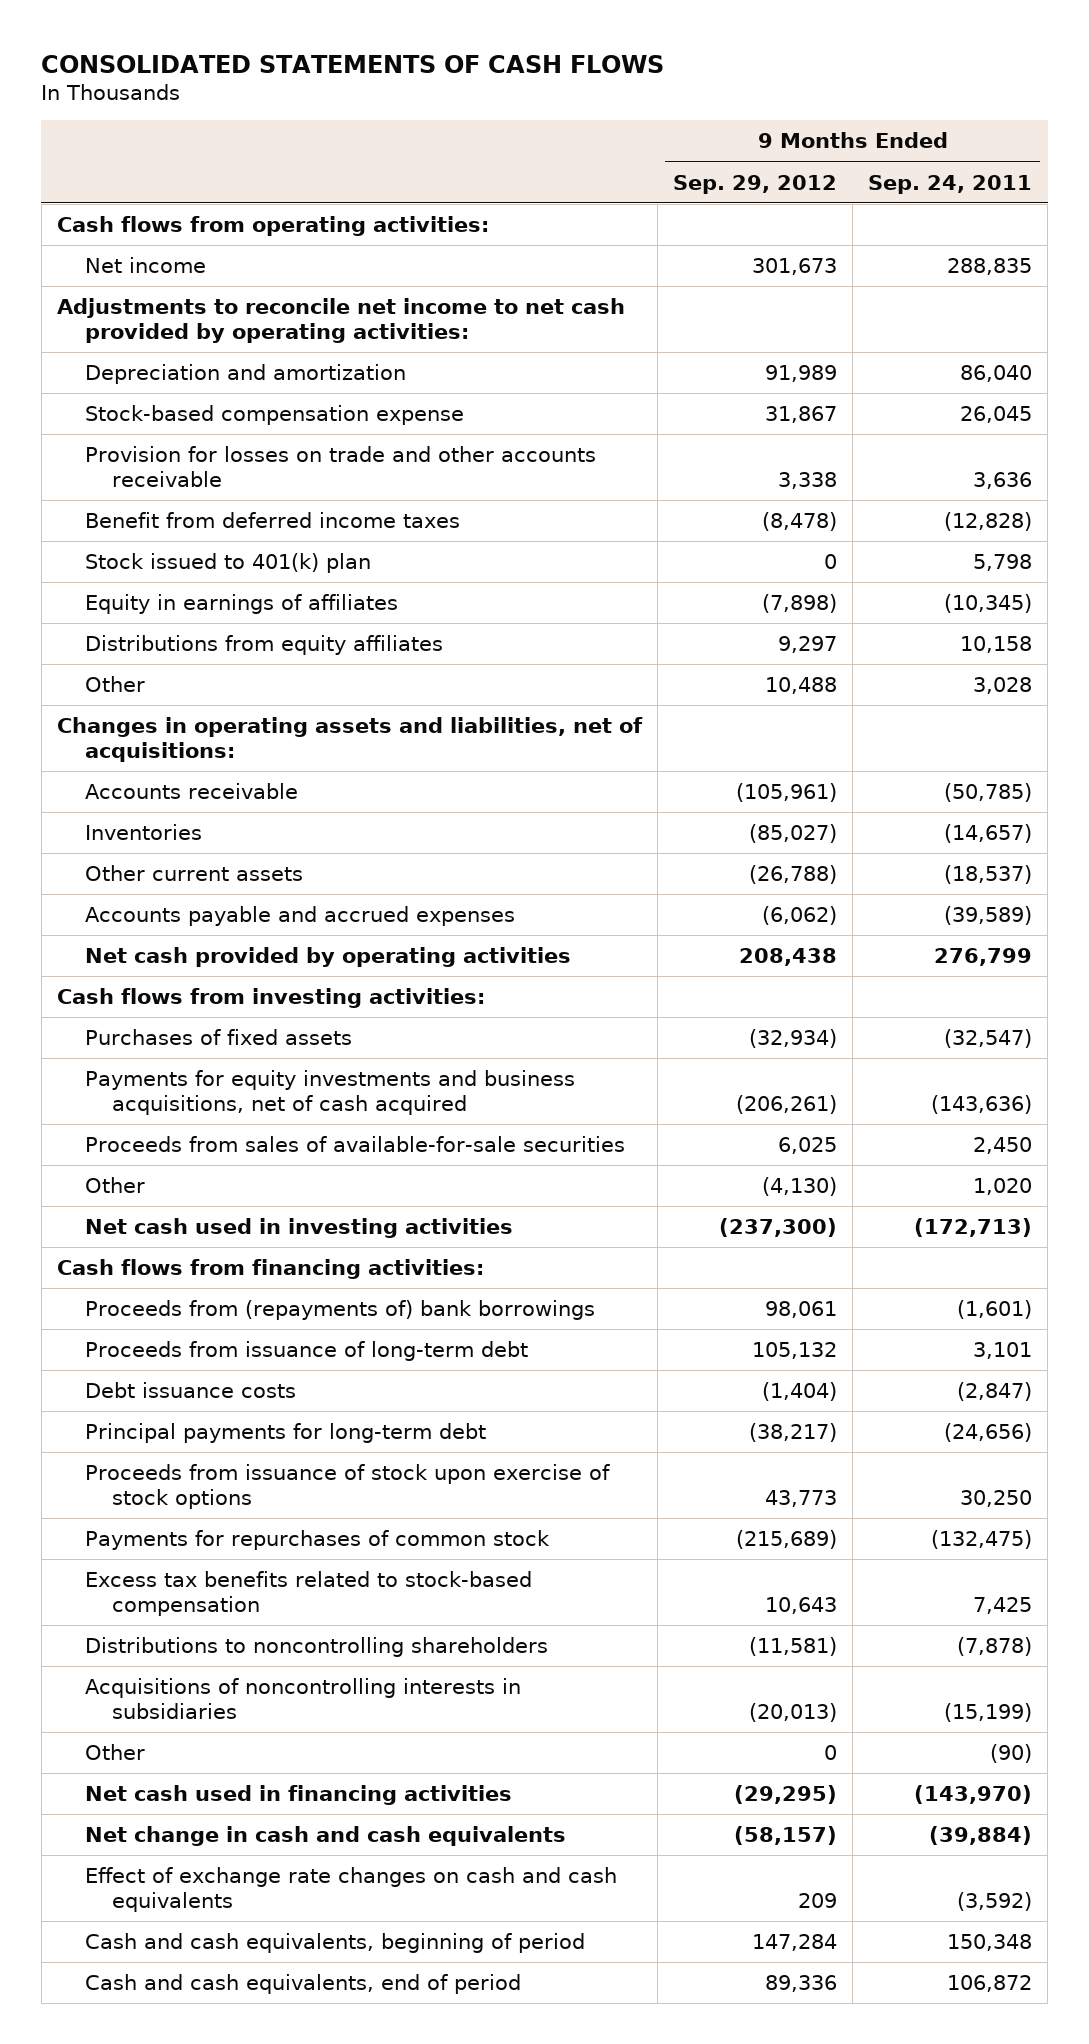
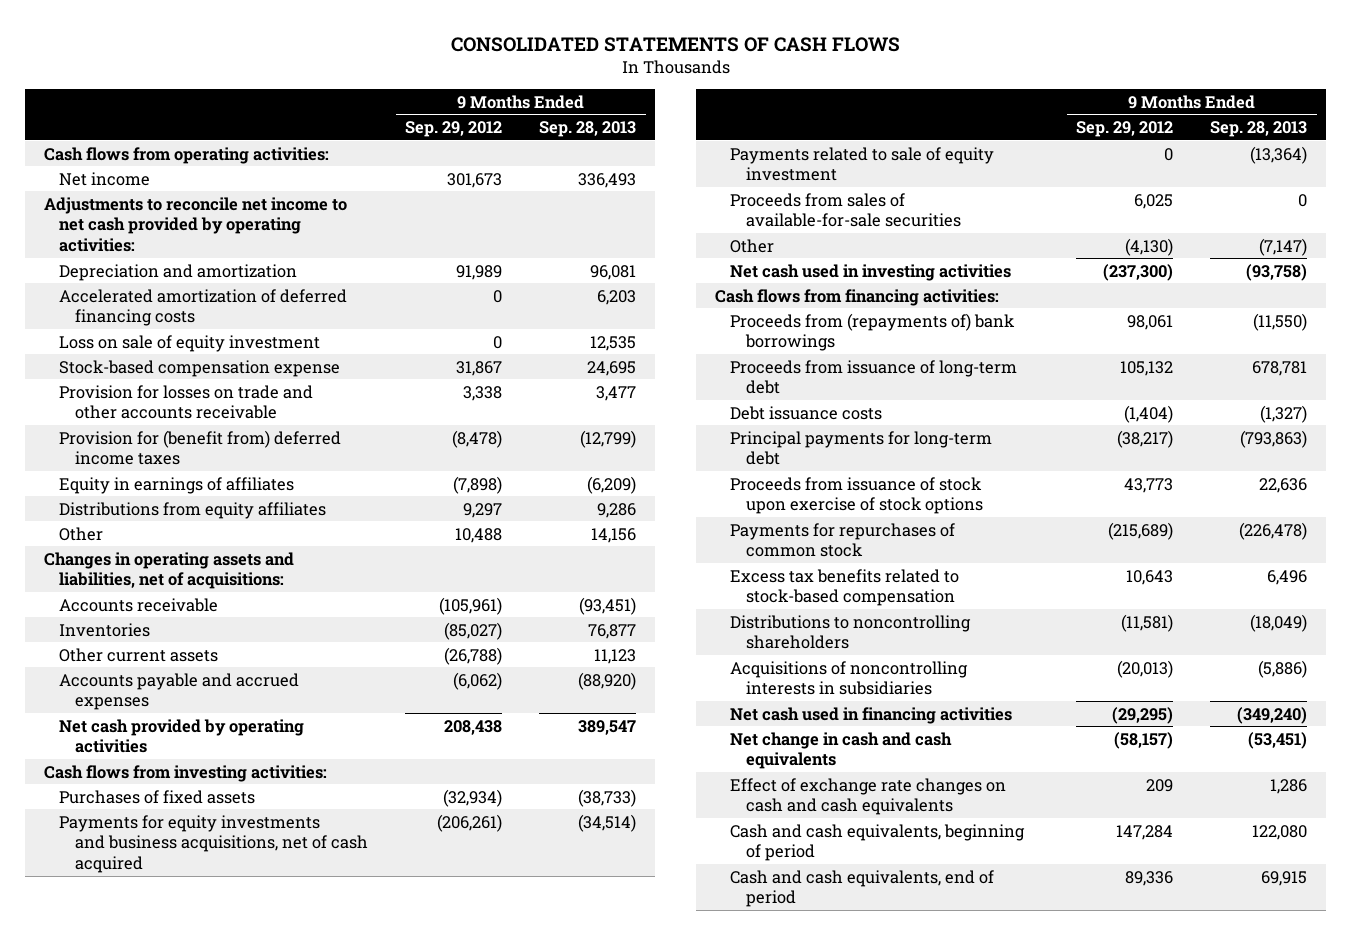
[868,174,1033,194] Sep. 24, 2011 -> none
none -> [539,121,637,138] Sep. 28, 2013
none -> [59,288,348,327] Accelerated amortization of deferred financing costs
none -> [59,334,321,352] Loss on sale of equity investment
[84,553,371,574] Stock issued to 401(k) plan -> none
[84,512,460,529] Benefit from deferred income taxes -> [59,429,342,466] Provision for (benefit from) deferred income taxes
none -> [730,146,995,182] Payments related to sale of equity investment
[84,1744,145,1761] Other -> none

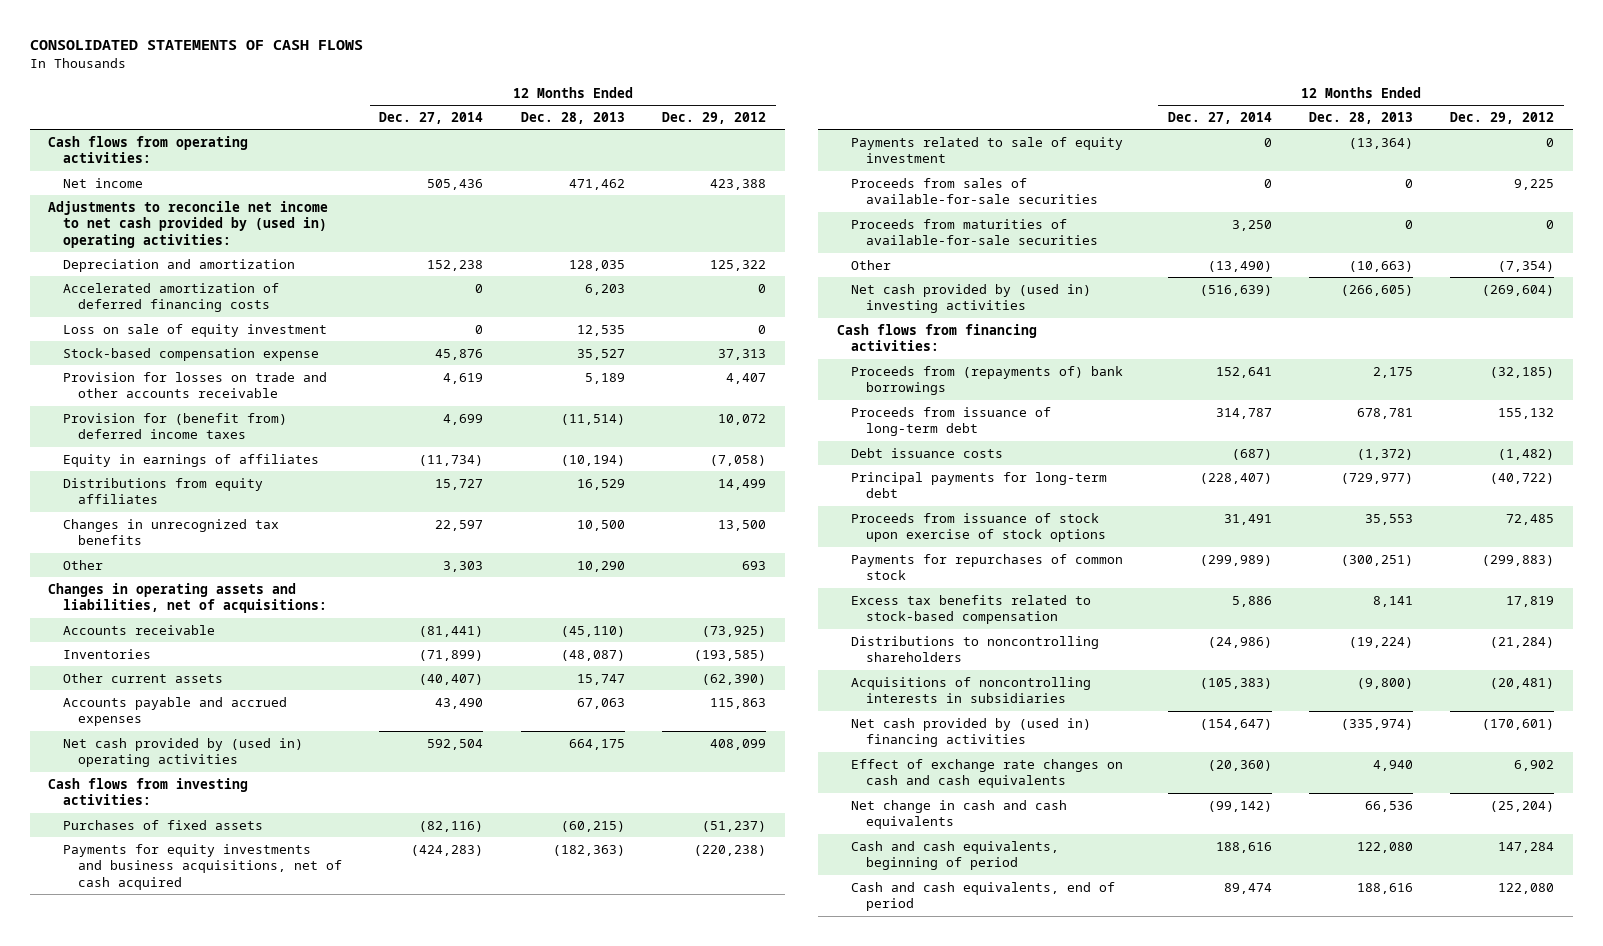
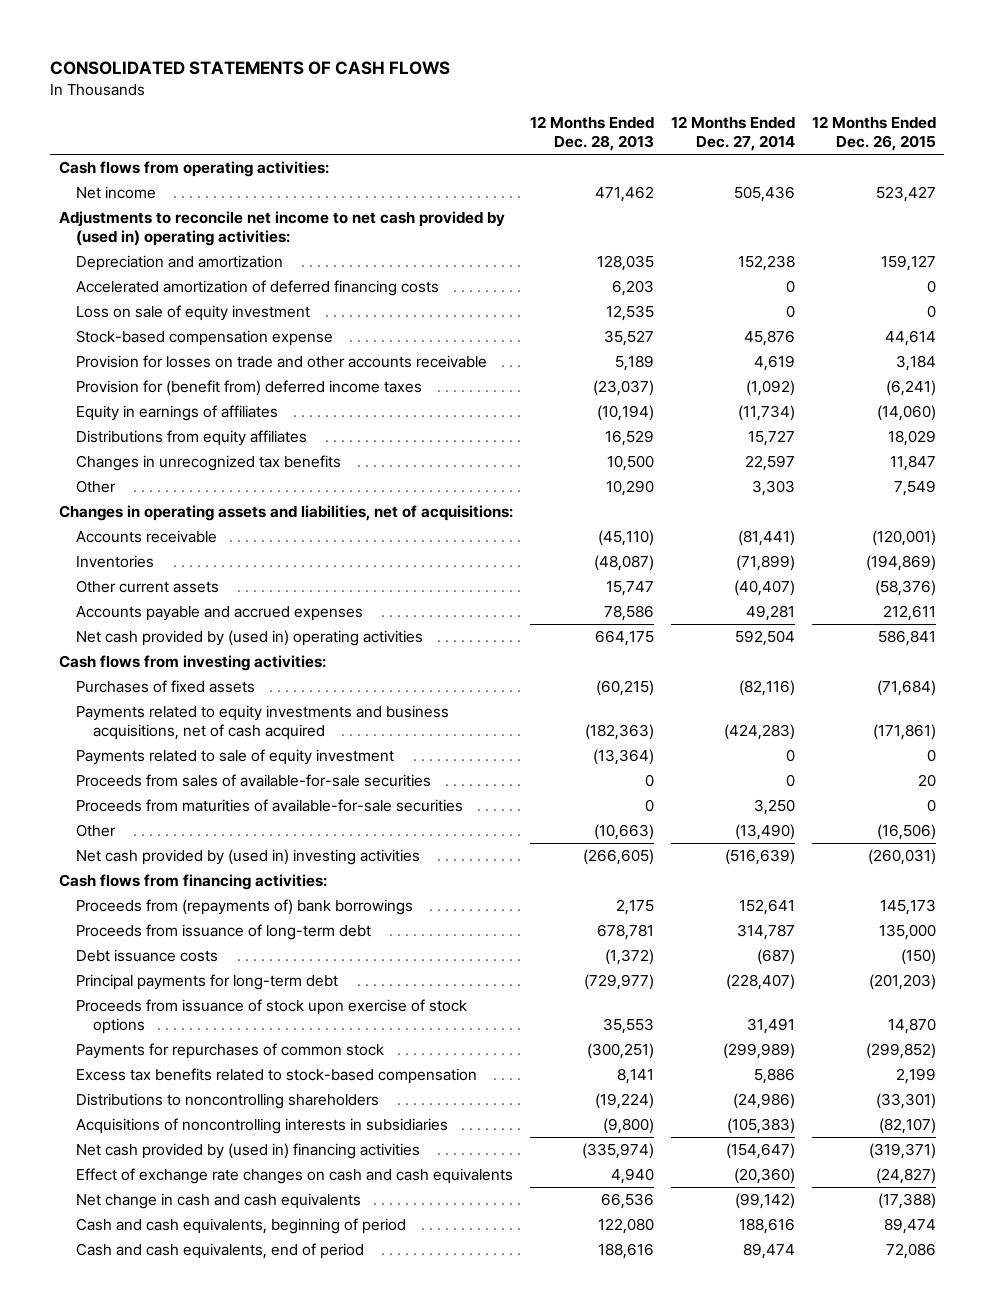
[662,112,767,125] Dec. 29, 2012 -> none
none -> [811,116,936,151] 12 Months Ended Dec. 26, 2015
[443,413,484,425] 4,699 -> [745,380,795,397] (1,092)
[560,413,625,425] (11,514) -> [592,380,654,397] (23,037)
[435,697,484,709] 43,490 -> [745,605,795,622] 49,281
[576,697,625,709] 67,063 -> [603,605,654,622] 78,586
[63,843,342,890] Payments for equity investments and business acquisitions, net of cash acquired -> [75,705,449,740] Payments related to equity investments and business acquisitions, net of cash acquired

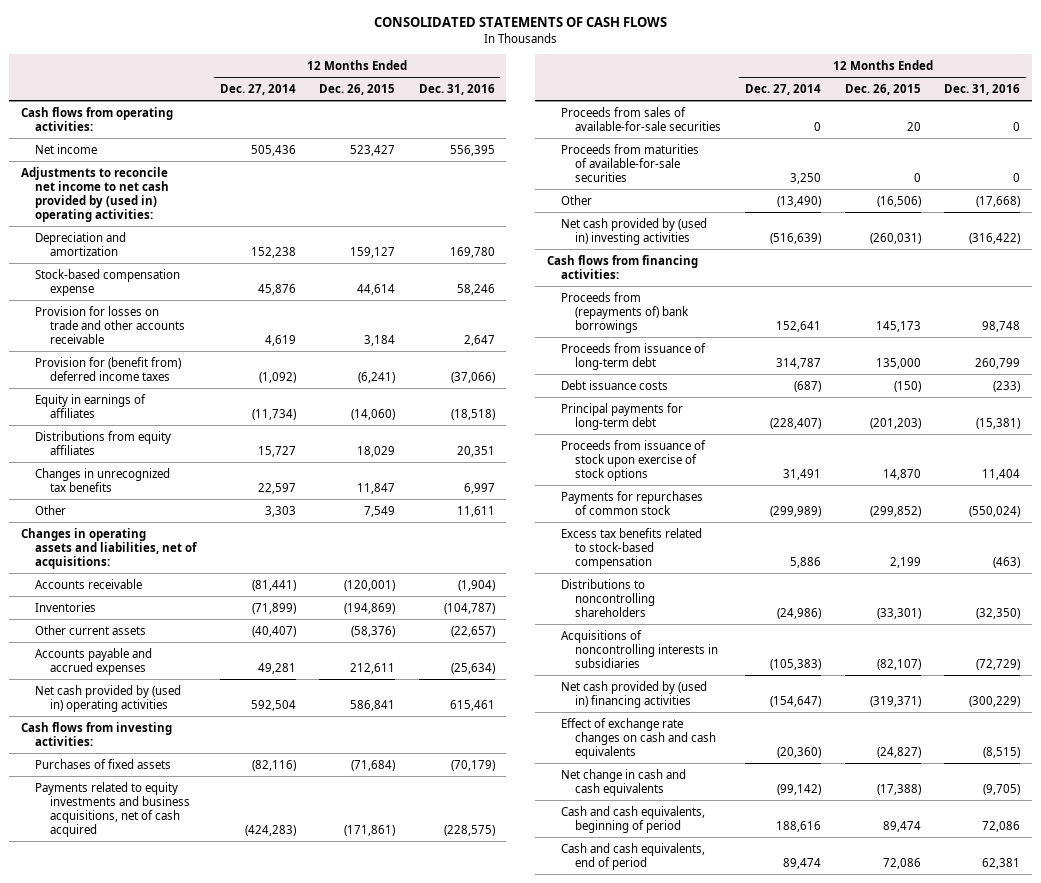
[529,116,654,151] 12 Months Ended Dec. 28, 2013 -> none
none -> [418,83,495,95] Dec. 31, 2016
[75,280,439,297] Accelerated amortization of deferred financing costs -> none
[75,305,310,322] Loss on sale of equity investment -> none
[75,749,394,766] Payments related to sale of equity investment -> none

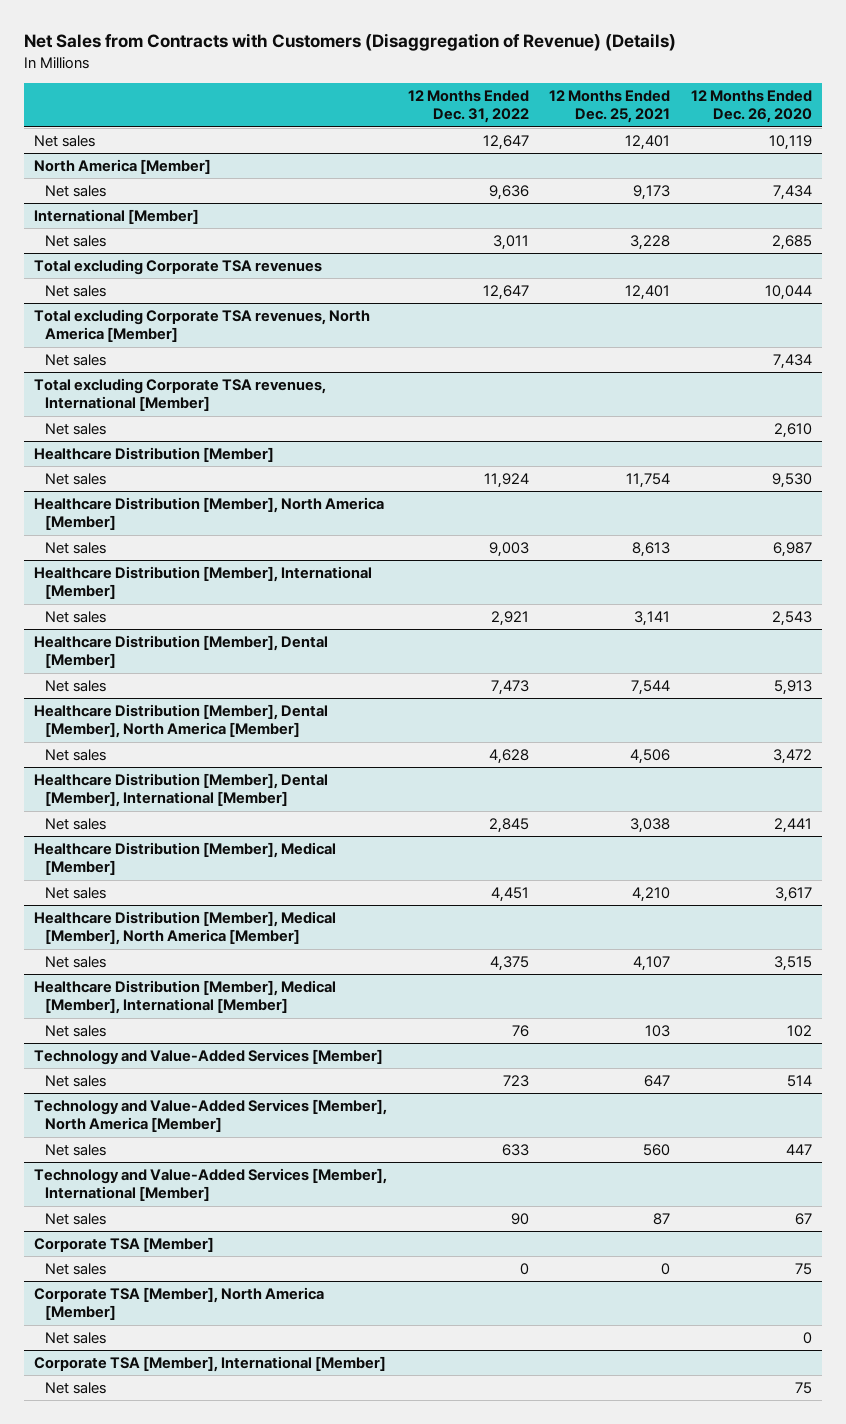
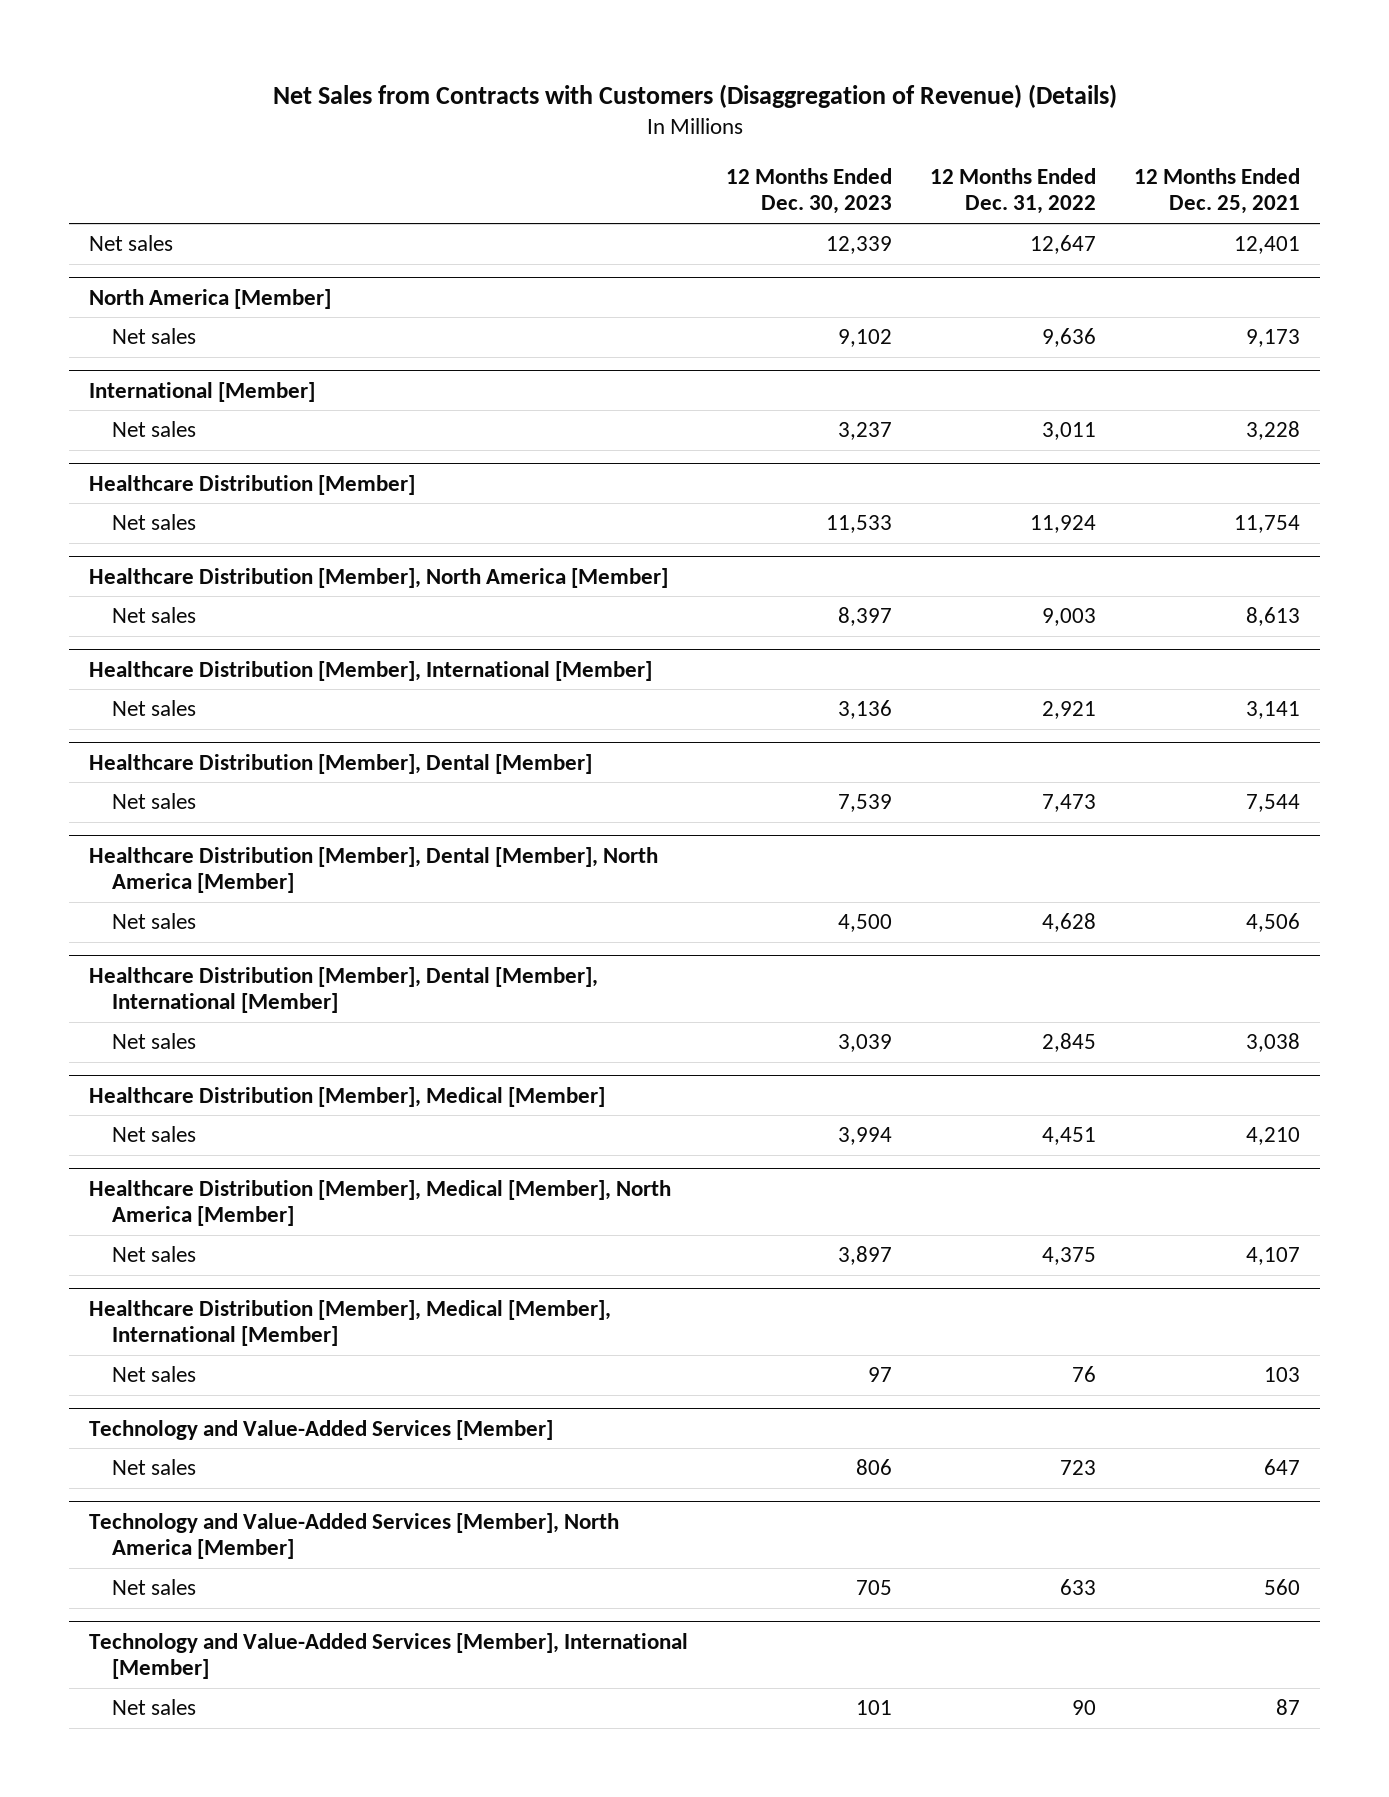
[690,89,812,124] 12 Months Ended Dec. 26, 2020 -> none
none -> [725,167,892,215] 12 Months Ended Dec. 30, 2023
[34,259,323,276] Total excluding Corporate TSA revenues -> none
[44,285,106,298] Net sales -> none
[34,309,371,343] Total excluding Corporate TSA revenues, North America [Member] -> none
[44,354,106,367] Net sales -> none
[34,378,327,412] Total excluding Corporate TSA revenues, International [Member] -> none
[44,423,106,436] Net sales -> none
[34,1237,215,1253] Corporate TSA [Member] -> none
[44,1263,106,1276] Net sales -> none
[34,1287,325,1321] Corporate TSA [Member], North America [Member] -> none
[44,1332,106,1345] Net sales -> none
[34,1356,387,1373] Corporate TSA [Member], International [Member] -> none
[44,1382,106,1395] Net sales -> none

